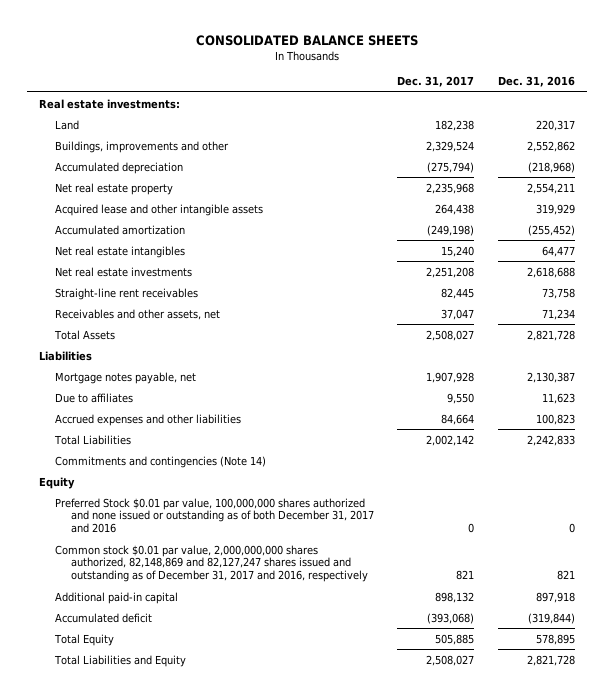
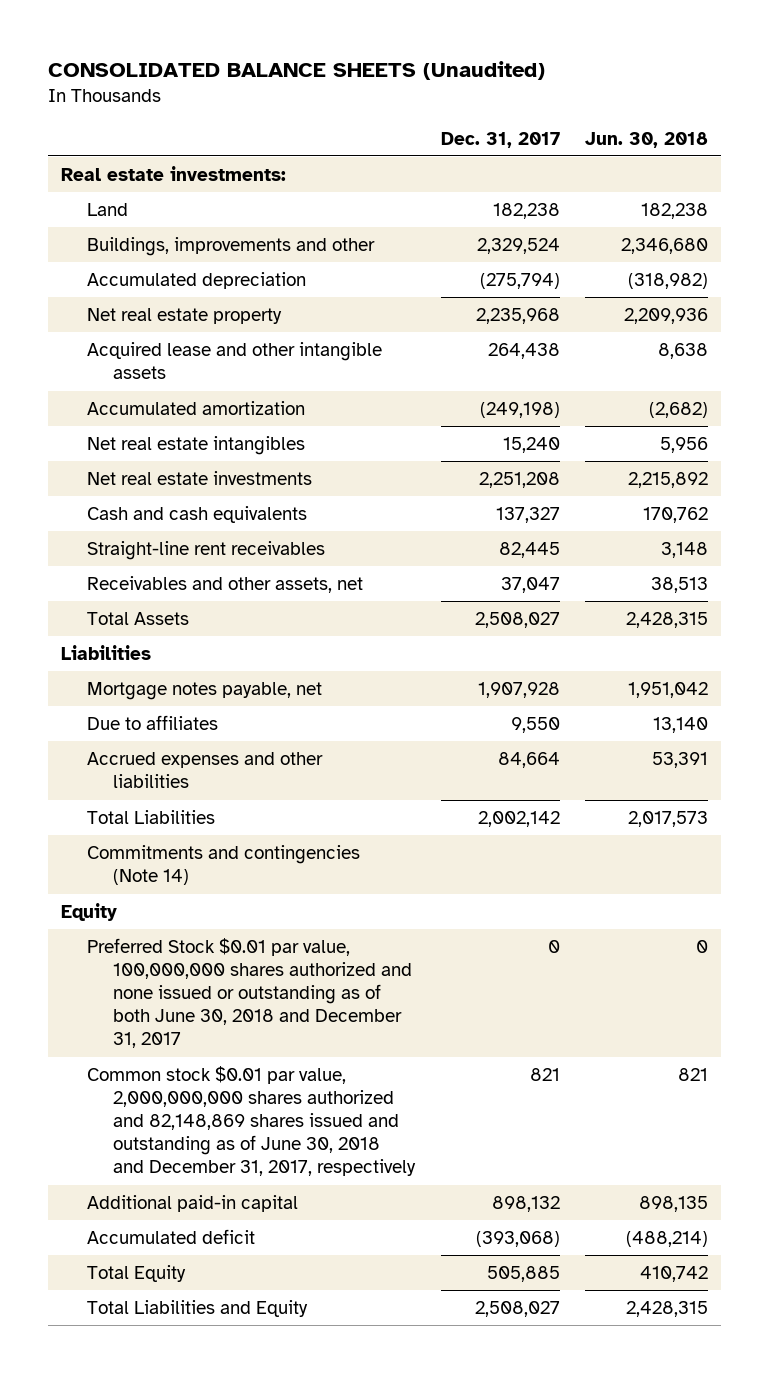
[196,34,419,46] CONSOLIDATED BALANCE SHEETS -> [48,60,546,80] CONSOLIDATED BALANCE SHEETS (Unaudited)
[498,76,576,88] Dec. 31, 2016 -> none
none -> [585,131,709,148] Jun. 30, 2018
none -> [86,506,307,524] Cash and cash equivalents
[54,497,374,534] Preferred Stock $0.01 par value, 100,000,000 shares authorized and none issued or outstanding as of both December 31, 2017 and 2016 -> [86,938,413,1049] Preferred Stock $0.01 par value, 100,000,000 shares authorized and none issued or outstanding as of both June 30, 2018 and December 31, 2017
[54,544,368,583] Common stock $0.01 par value, 2,000,000,000 shares authorized, 82,148,869 and 82,127,247 shares issued and outstanding as of December 31, 2017 and 2016, respectively -> [86,1066,417,1177] Common stock $0.01 par value, 2,000,000,000 shares authorized and 82,148,869 shares issued and outstanding as of June 30, 2018 and December 31, 2017, respectively

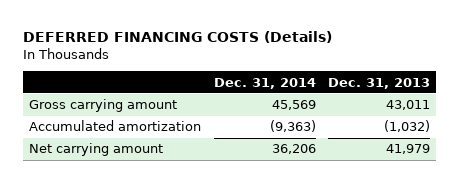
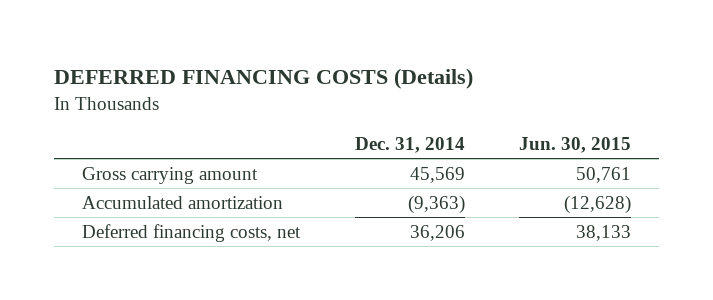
[328,77,431,89] Dec. 31, 2013 -> none
none -> [519,136,632,153] Jun. 30, 2015
[29,143,164,157] Net carrying amount -> [81,223,301,242] Deferred financing costs, net

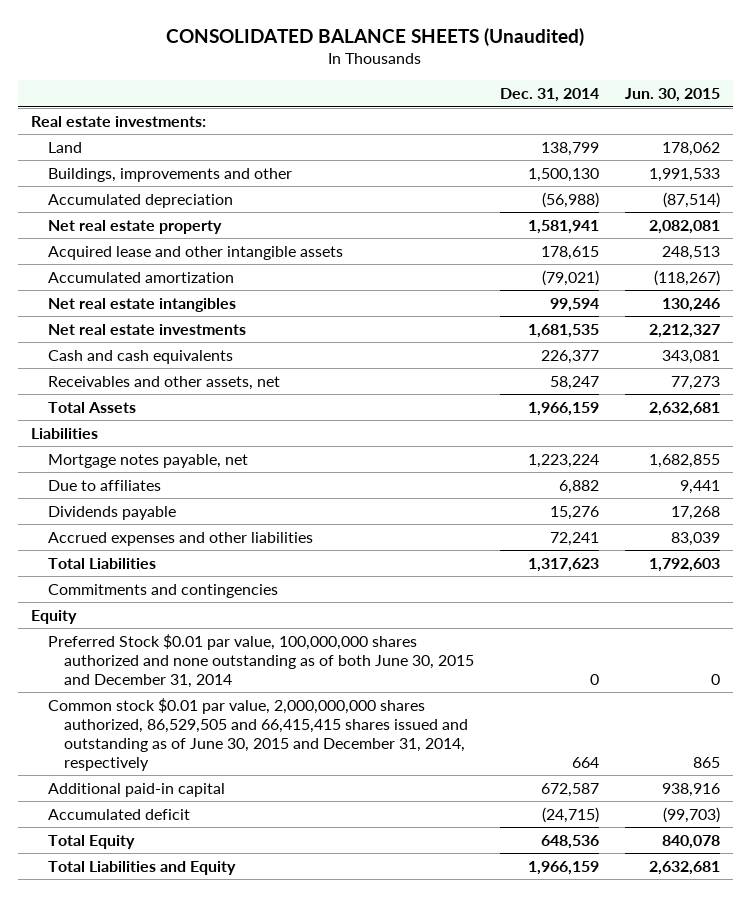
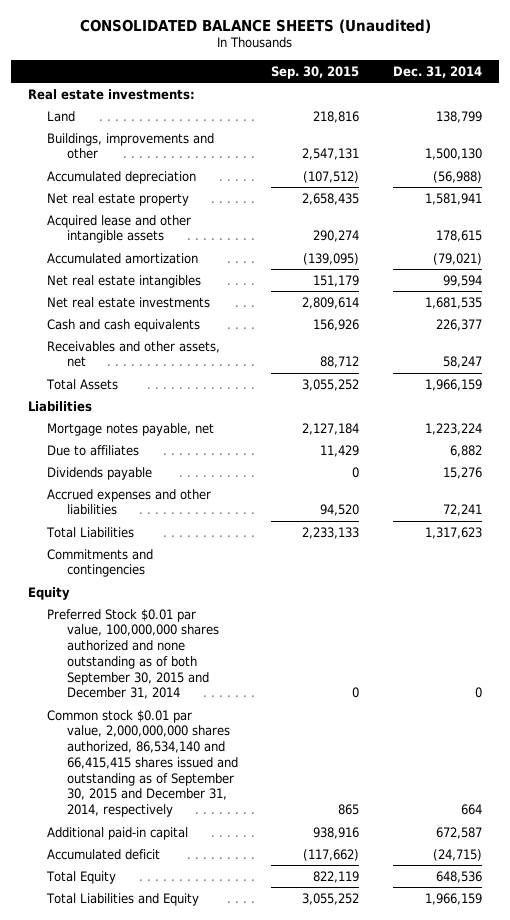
[625,88,721,103] Jun. 30, 2015 -> none
none -> [271,65,360,79] Sep. 30, 2015
[47,633,475,688] Preferred Stock $0.01 par value, 100,000,000 shares authorized and none outstanding as of both June 30, 2015 and December 31, 2014 -> [47,608,219,700] Preferred Stock $0.01 par value, 100,000,000 shares authorized and none outstanding as of both September 30, 2015 and December 31, 2014
[47,697,469,771] Common stock $0.01 par value, 2,000,000,000 shares authorized, 86,529,505 and 66,415,415 shares issued and outstanding as of June 30, 2015 and December 31, 2014, respectively -> [47,709,238,818] Common stock $0.01 par value, 2,000,000,000 shares authorized, 86,534,140 and 66,415,415 shares issued and outstanding as of September 30, 2015 and December 31, 2014, respectively

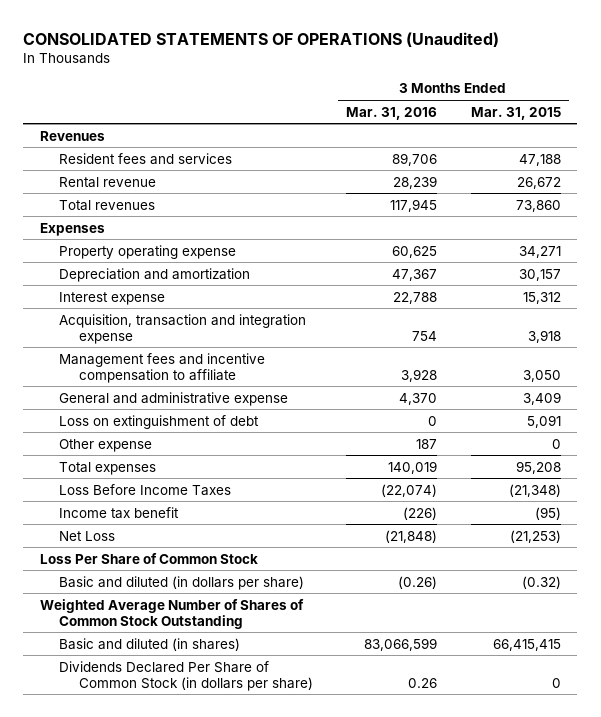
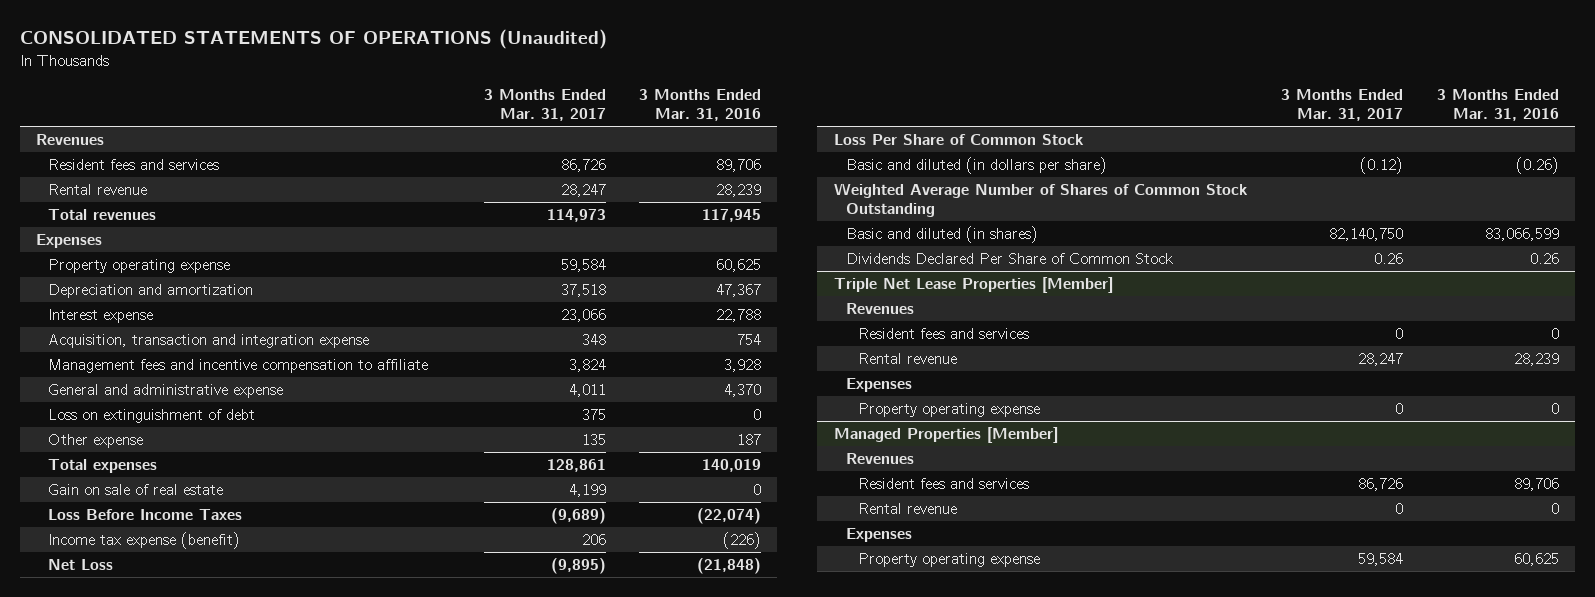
[470,106,561,120] Mar. 31, 2015 -> none
none -> [483,89,606,122] 3 Months Ended Mar. 31, 2017
none -> [48,484,224,496] Gain on sale of real estate
[59,506,180,519] Income tax benefit -> [48,532,241,550] Income tax expense (benefit)
[59,660,314,691] Dividends Declared Per Share of Common Stock (in dollars per share) -> [845,253,1173,265] Dividends Declared Per Share of Common Stock
none -> [834,277,1114,294] Triple Net Lease Properties [Member]
none -> [845,303,914,315] Revenues
none -> [857,328,1029,340] Resident fees and services
none -> [857,353,957,365] Rental revenue
none -> [845,378,912,393] Expenses
none -> [857,403,1040,418] Property operating expense
none -> [834,427,1059,444] Managed Properties [Member]
none -> [845,453,914,465] Revenues
none -> [857,478,1029,490] Resident fees and services
none -> [857,503,957,515] Rental revenue
none -> [845,528,912,543] Expenses
none -> [857,553,1040,568] Property operating expense

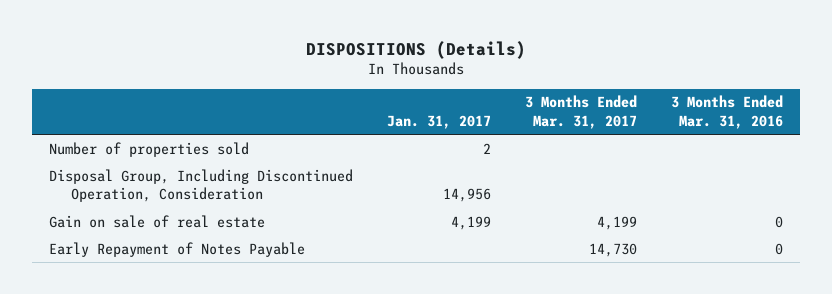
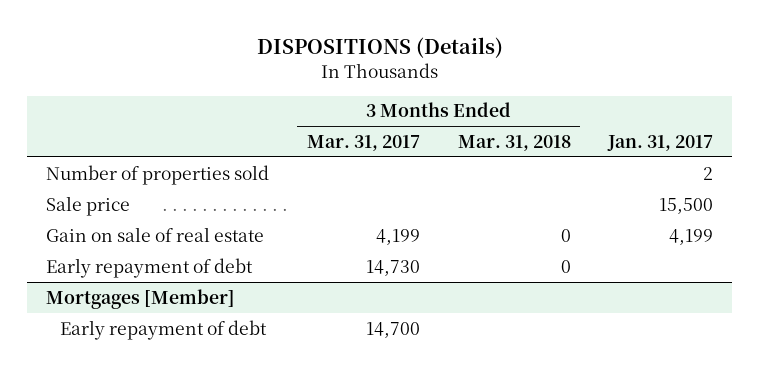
[670,95,783,130] 3 Months Ended Mar. 31, 2016 -> none
none -> [457,134,571,151] Mar. 31, 2018
[48,168,353,203] Disposal Group, Including Discontinued Operation, Consideration -> none
none -> [45,195,130,216] Sale price
[48,241,305,257] Early Repayment of Notes Payable -> [45,257,253,278] Early repayment of debt
none -> [45,288,235,309] Mortgages [Member]
none -> [60,319,268,340] Early repayment of debt

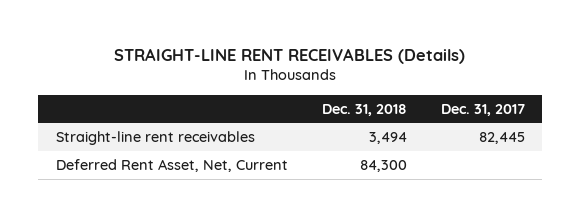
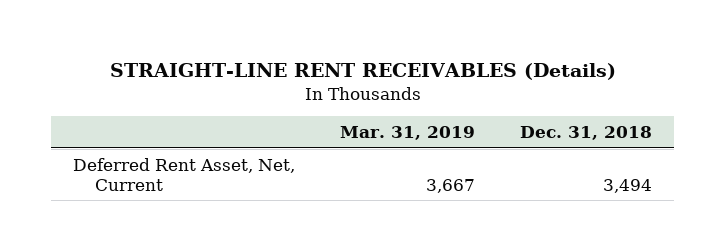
[441,103,526,116] Dec. 31, 2017 -> none
none -> [340,126,476,141] Mar. 31, 2019
[55,130,255,145] Straight-line rent receivables -> none
[359,159,407,172] 84,300 -> [602,178,652,193] 3,494

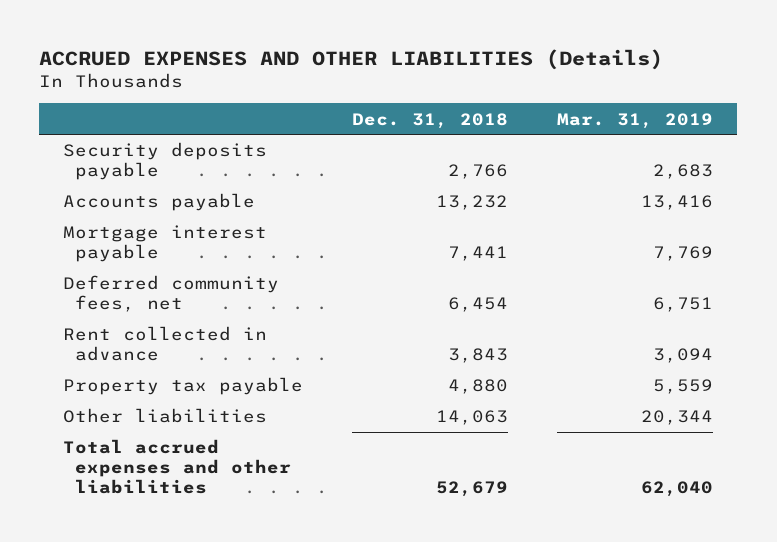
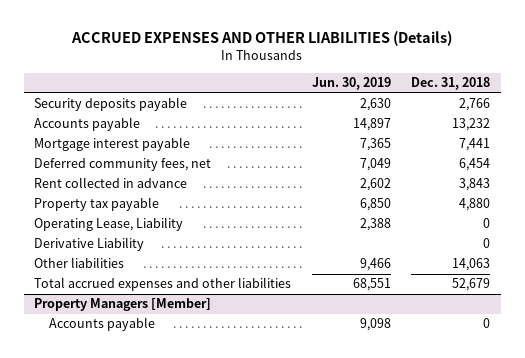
[557,112,714,129] Mar. 31, 2019 -> none
none -> [311,77,391,91] Jun. 30, 2019
none -> [34,217,184,232] Operating Lease, Liability
none -> [34,237,145,252] Derivative Liability
none -> [34,298,212,312] Property Managers [Member]
none -> [49,317,156,332] Accounts payable

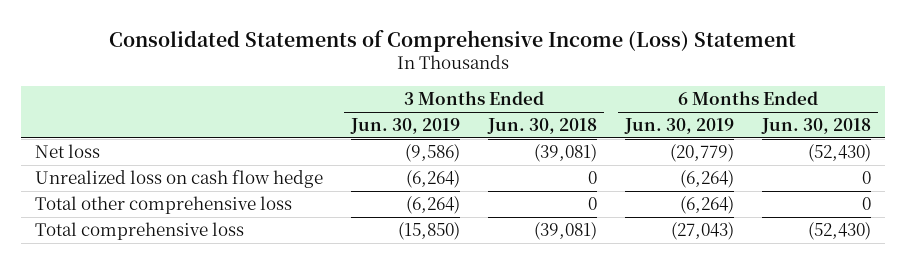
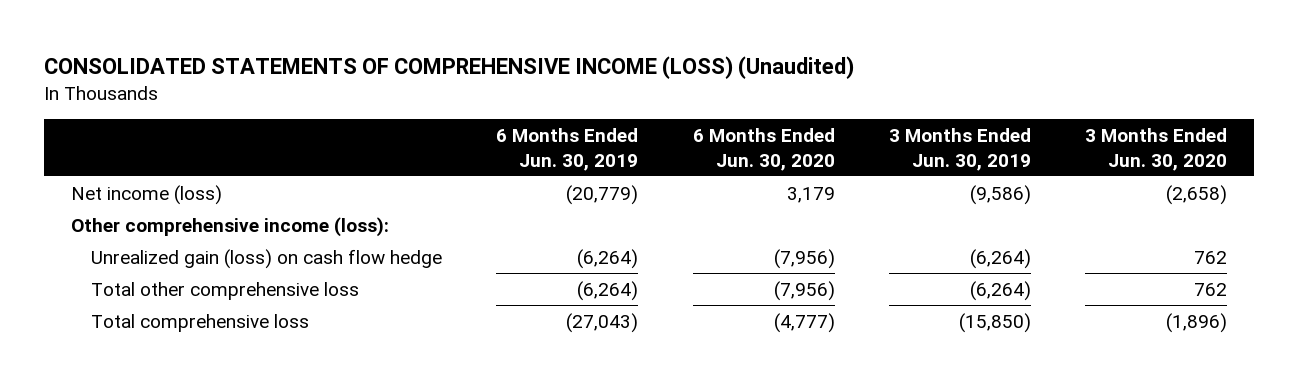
[108,29,796,52] Consolidated Statements of Comprehensive Income (Loss) Statement -> [44,55,855,79] CONSOLIDATED STATEMENTS OF COMPREHENSIVE INCOME (LOSS) (Unaudited)
[486,118,597,135] Jun. 30, 2018 -> none
[760,118,871,135] Jun. 30, 2018 -> none
none -> [692,127,835,171] 6 Months Ended Jun. 30, 2020
none -> [1085,127,1228,171] 3 Months Ended Jun. 30, 2020
[34,144,100,159] Net loss -> [71,184,223,205] Net income (loss)
none -> [71,216,390,237] Other comprehensive income (loss):
[34,170,323,189] Unrealized loss on cash flow hedge -> [91,248,443,269] Unrealized gain (loss) on cash flow hedge

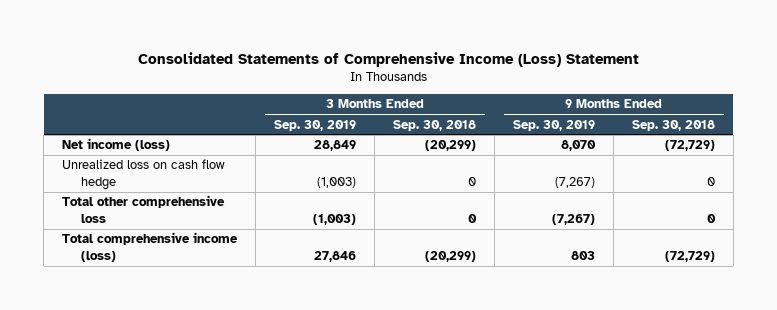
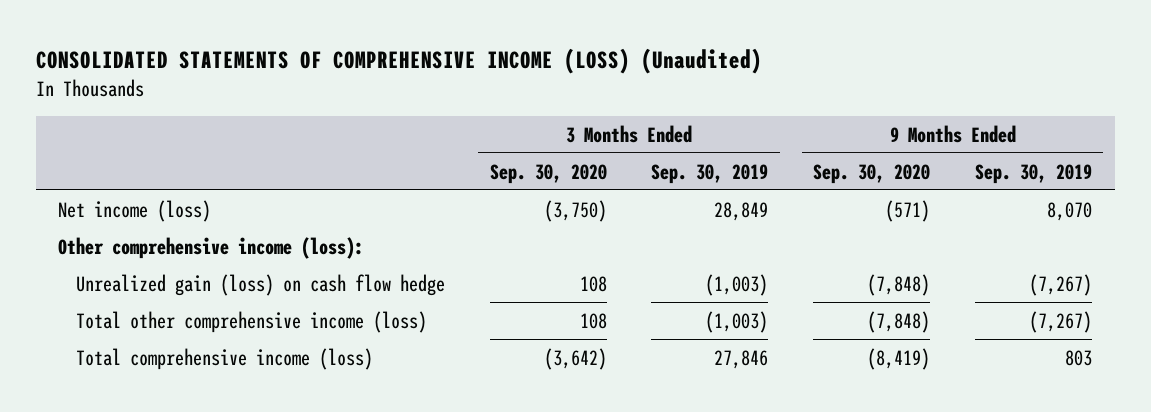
[137,51,639,67] Consolidated Statements of Comprehensive Income (Loss) Statement -> [35,47,762,74] CONSOLIDATED STATEMENTS OF COMPREHENSIVE INCOME (LOSS) (Unaudited)
[393,119,477,131] Sep. 30, 2018 -> none
[631,119,715,131] Sep. 30, 2018 -> none
none -> [489,163,607,184] Sep. 30, 2020
none -> [813,163,931,184] Sep. 30, 2020
none -> [58,236,365,259] Other comprehensive income (loss):
[62,159,226,191] Unrealized loss on cash flow hedge -> [75,273,445,296] Unrealized gain (loss) on cash flow hedge
[62,195,226,224] Total other comprehensive loss -> [75,310,427,333] Total other comprehensive income (loss)

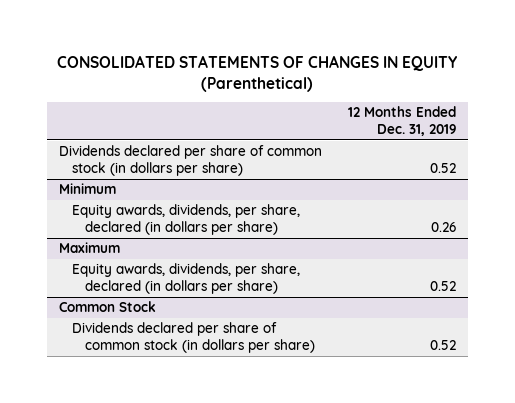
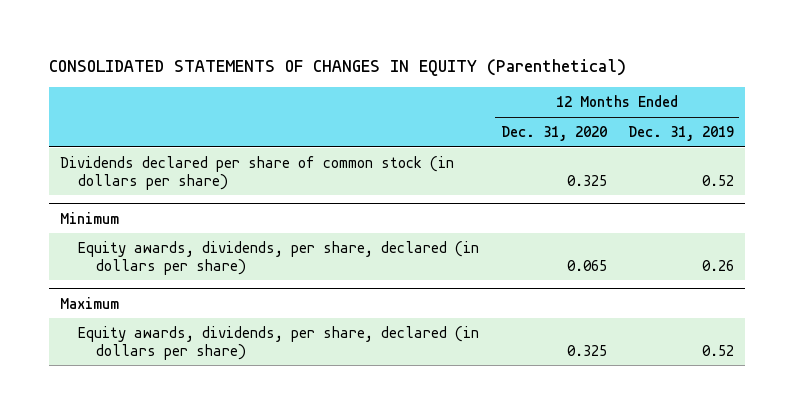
none -> [500,125,607,141] Dec. 31, 2020
[59,301,157,313] Common Stock -> none
[72,322,315,353] Dividends declared per share of common stock (in dollars per share) -> none

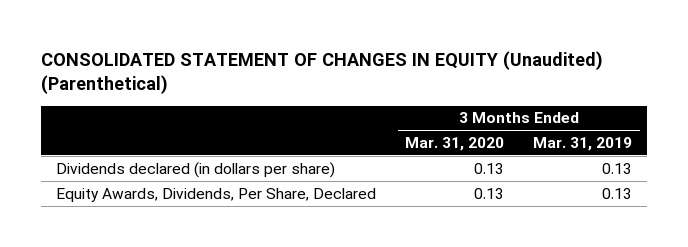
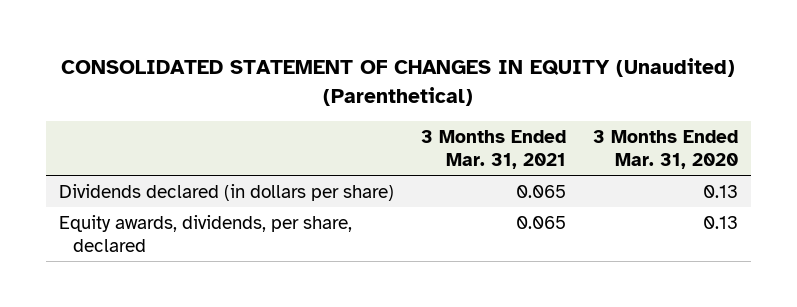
[533,137,633,152] Mar. 31, 2019 -> none
none -> [420,129,566,170] 3 Months Ended Mar. 31, 2021
[55,187,376,202] Equity Awards, Dividends, Per Share, Declared -> [59,214,353,252] Equity awards, dividends, per share, declared

